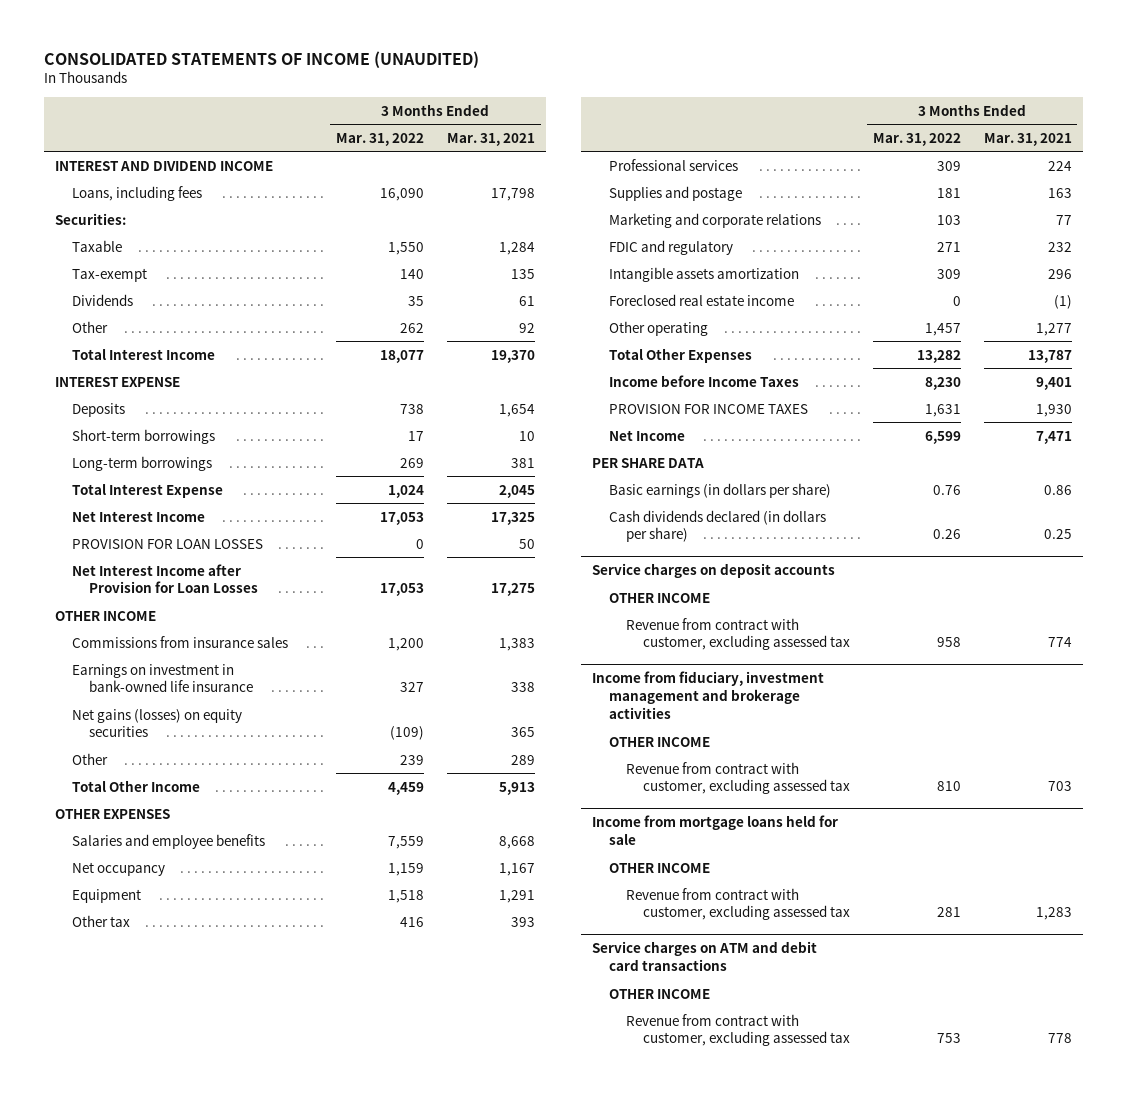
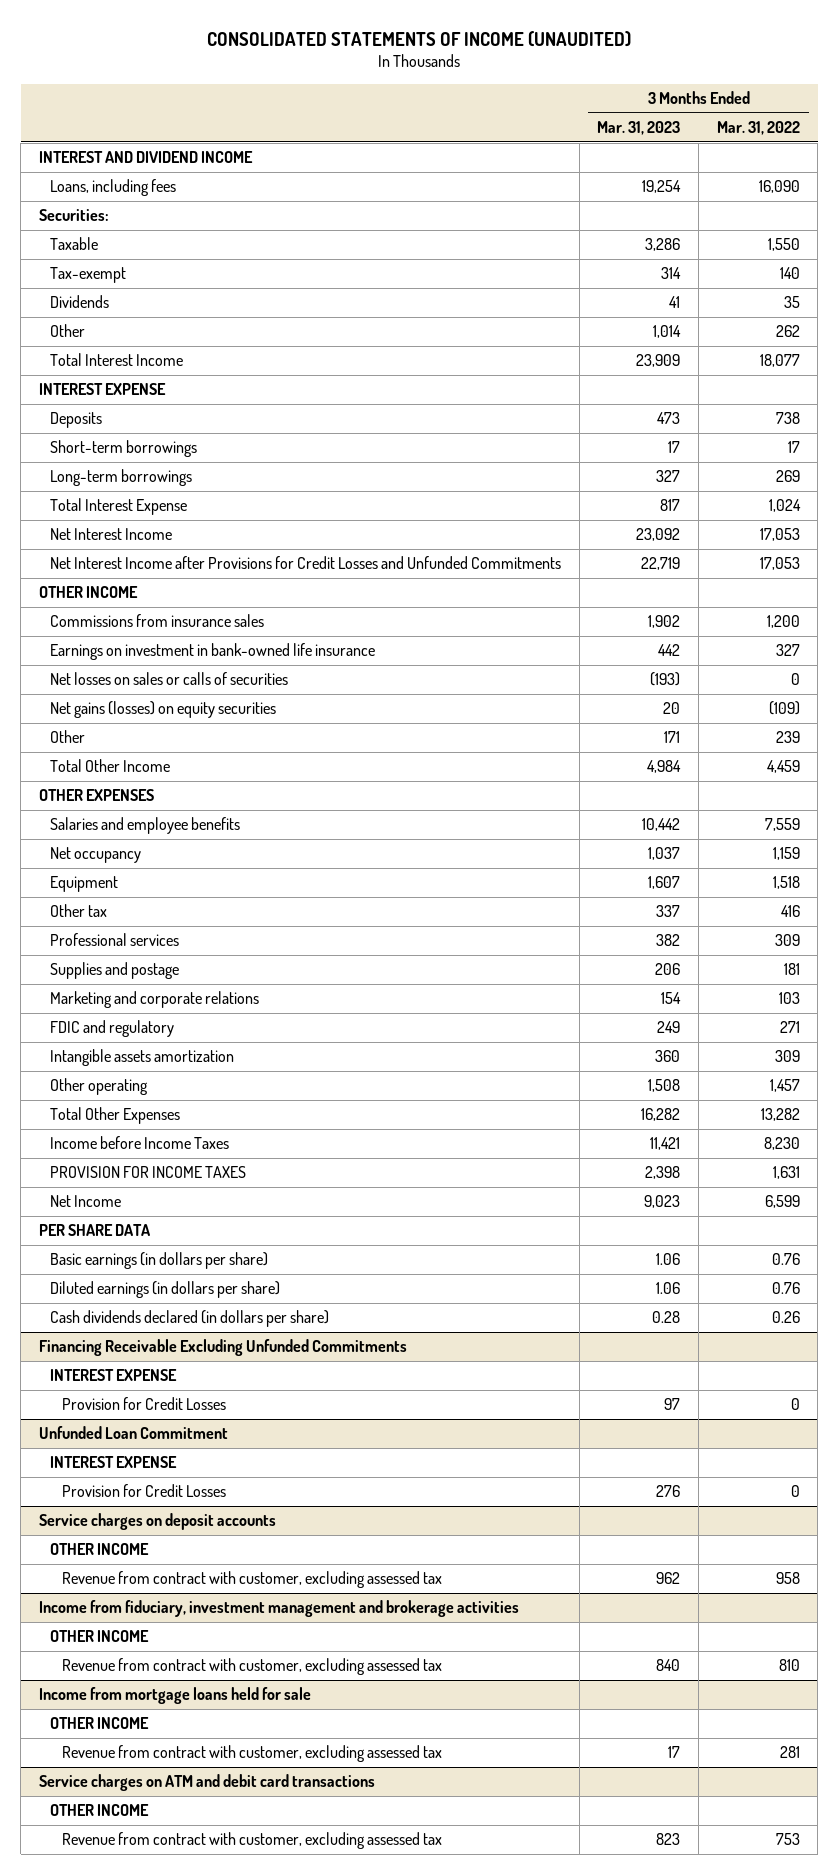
[446,132,535,146] Mar. 31, 2021 -> none
none -> [597,121,681,136] Mar. 31, 2023
[71,538,263,549] PROVISION FOR LOAN LOSSES -> none
[71,563,258,594] Net Interest Income after Provision for Loan Losses -> [50,556,562,570] Net Interest Income after Provisions for Credit Losses and Unfunded Commitments
none -> [50,672,289,686] Net losses on sales or calls of securities
[608,293,794,306] Foreclosed real estate income -> none
none -> [50,1281,281,1299] Diluted earnings (in dollars per share)
none -> [38,1339,407,1357] Financing Receivable Excluding Unfunded Commitments
none -> [50,1369,178,1382] INTEREST EXPENSE
none -> [62,1397,227,1411] Provision for Credit Losses
none -> [38,1426,228,1440] Unfunded Loan Commitment
none -> [50,1456,178,1469] INTEREST EXPENSE
none -> [62,1484,227,1498] Provision for Credit Losses

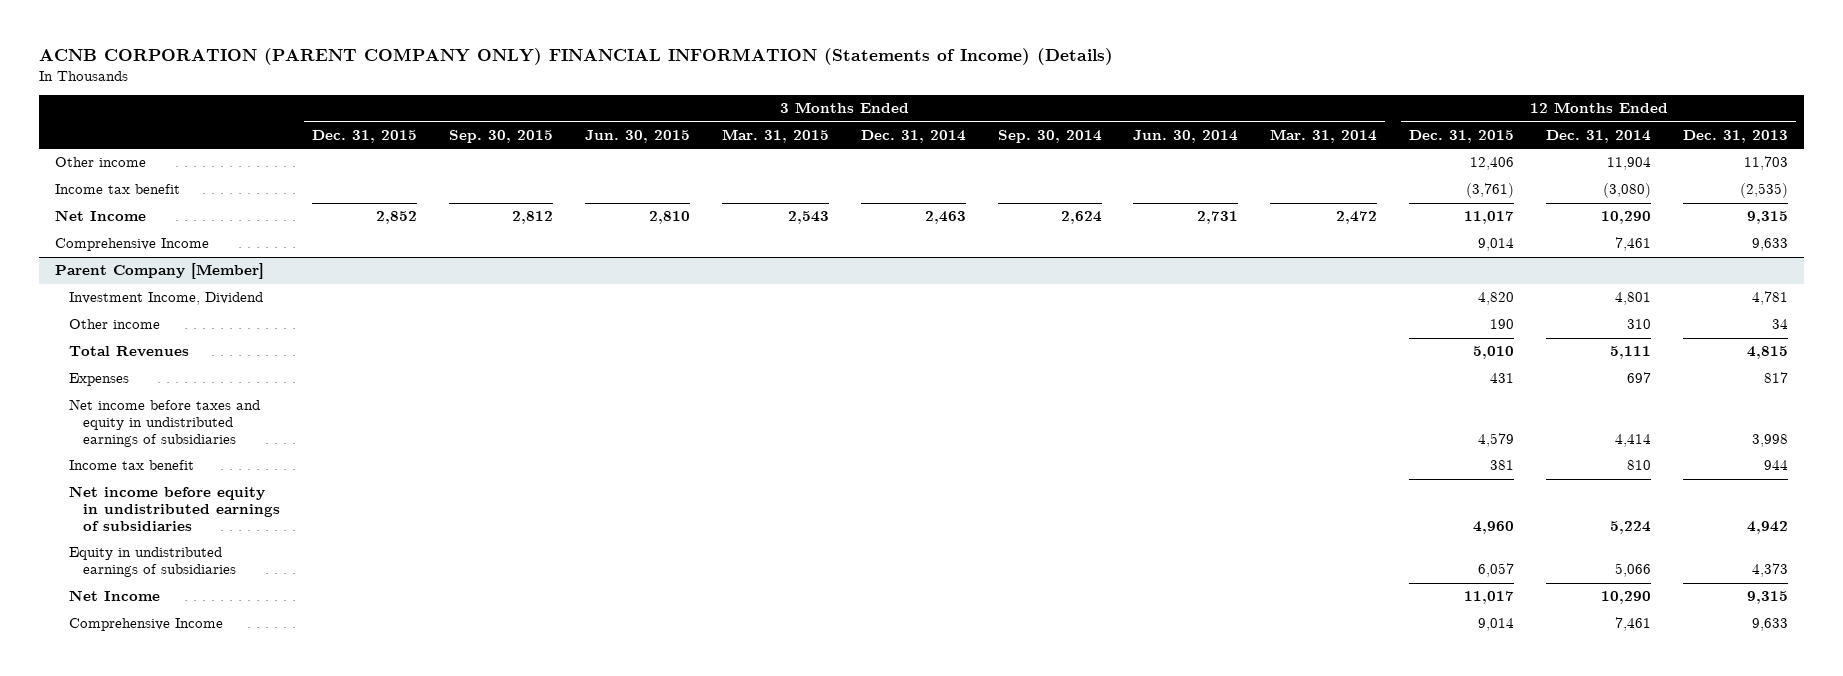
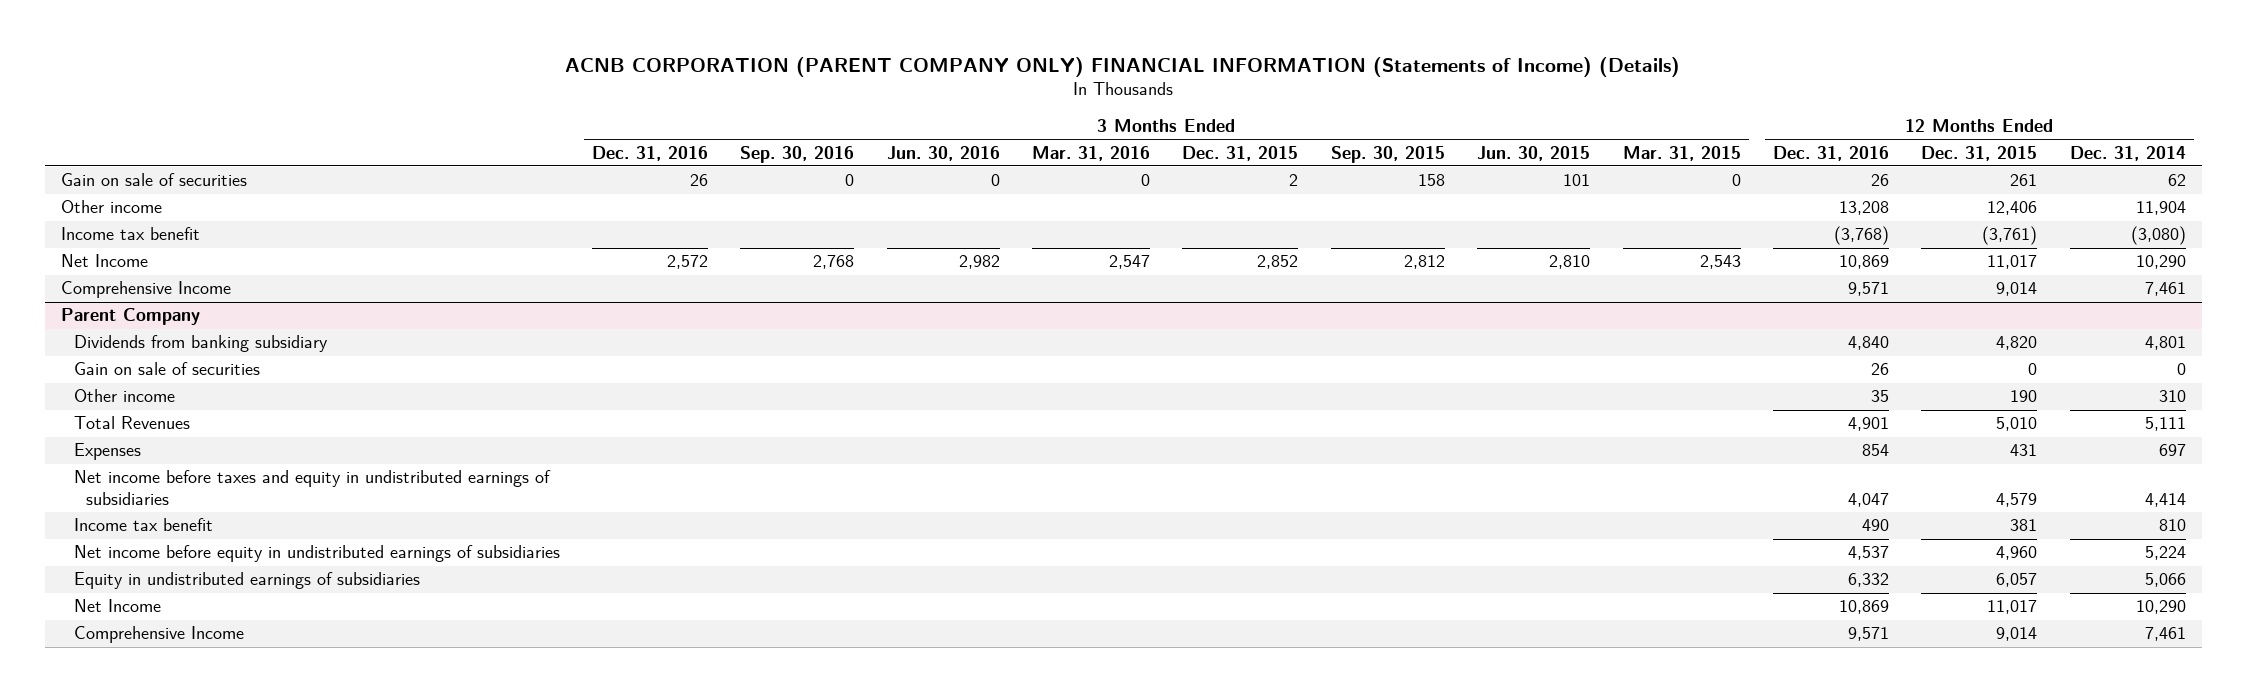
[860,129,966,143] Dec. 31, 2014 -> none
[997,129,1102,143] Sep. 30, 2014 -> none
[1133,129,1239,143] Jun. 30, 2014 -> none
[1270,128,1378,143] Mar. 31, 2014 -> none
[1683,129,1789,143] Dec. 31, 2013 -> none
none -> [591,145,708,161] Dec. 31, 2016
none -> [740,145,855,163] Sep. 30, 2016
none -> [886,145,1000,161] Jun. 30, 2016
none -> [1032,145,1151,161] Mar. 31, 2016
none -> [1772,145,1889,161] Dec. 31, 2016
none -> [60,173,247,187] Gain on sale of securities
[55,263,265,280] Parent Company [Member] -> [60,308,200,326] Parent Company
[69,292,264,306] Investment Income, Dividend -> [73,335,328,353] Dividends from banking subsidiary
none -> [73,362,260,376] Gain on sale of securities

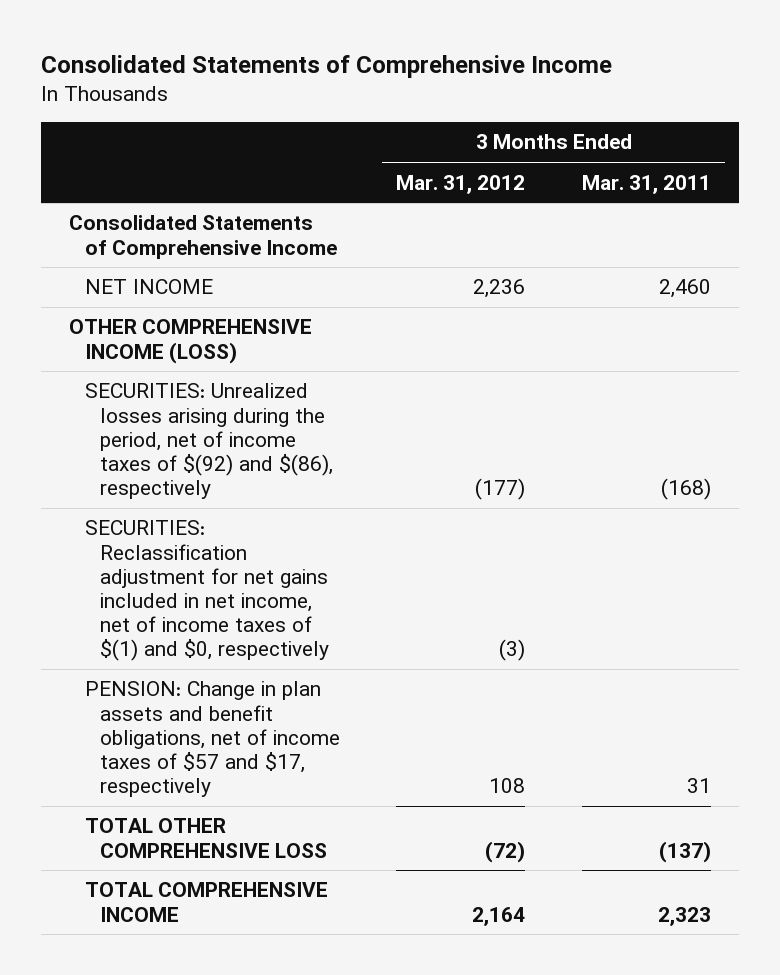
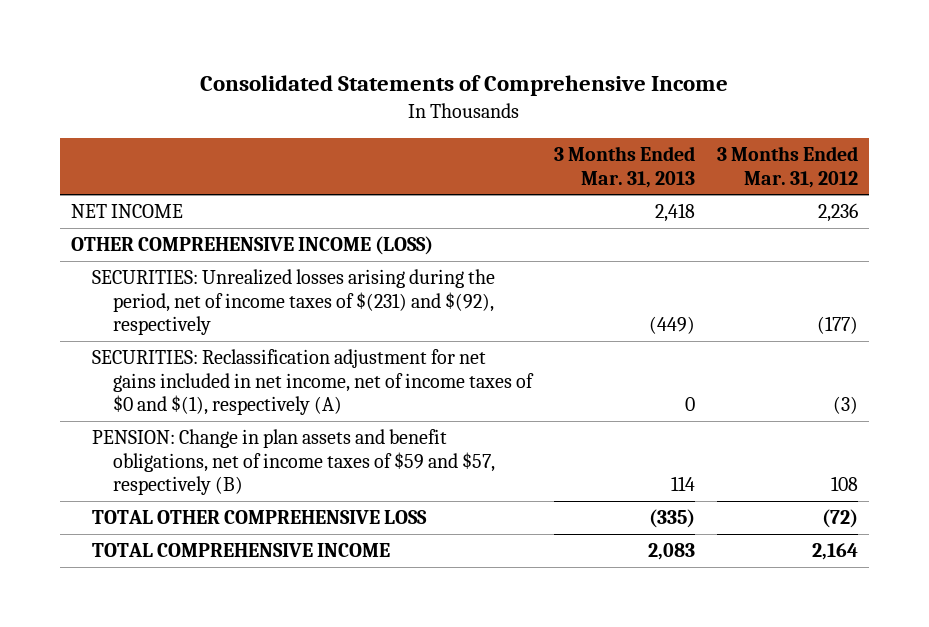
[581,174,711,194] Mar. 31, 2011 -> none
none -> [553,146,695,188] 3 Months Ended Mar. 31, 2013
[69,215,337,259] Consolidated Statements of Comprehensive Income -> none
[84,383,333,500] SECURITIES: Unrealized losses arising during the period, net of income taxes of $(92) and $(86), respectively -> [92,269,496,335] SECURITIES: Unrealized losses arising during the period, net of income taxes of $(231) and $(92), respectively
[84,520,329,662] SECURITIES: Reclassification adjustment for net gains included in net income, net of income taxes of $(1) and $0, respectively -> [92,349,535,415] SECURITIES: Reclassification adjustment for net gains included in net income, net of income taxes of $0 and $(1), respectively (A)
[84,681,340,798] PENSION: Change in plan assets and benefit obligations, net of income taxes of $57 and $17, respectively -> [92,429,496,495] PENSION: Change in plan assets and benefit obligations, net of income taxes of $59 and $57, respectively (B)

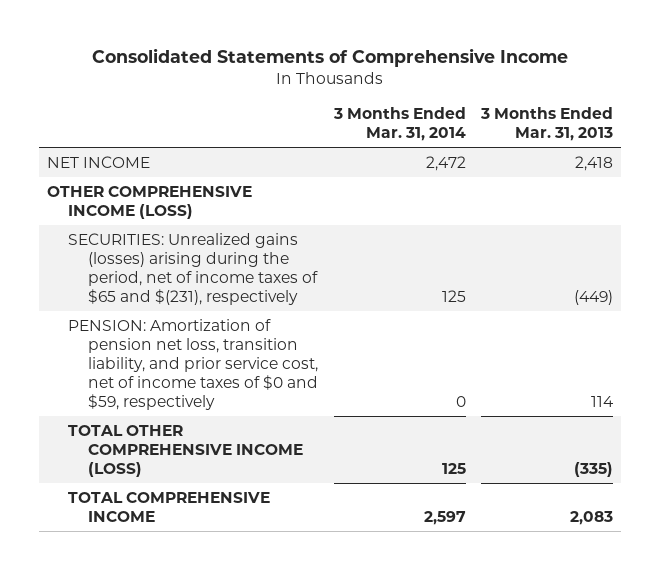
[716,146,858,188] 3 Months Ended Mar. 31, 2012 -> none
none -> [332,106,466,141] 3 Months Ended Mar. 31, 2014
[92,349,535,415] SECURITIES: Reclassification adjustment for net gains included in net income, net of income taxes of $0 and $(1), respectively (A) -> none
[92,269,496,335] SECURITIES: Unrealized losses arising during the period, net of income taxes of $(231) and $(92), respectively -> [67,233,319,305] SECURITIES: Unrealized gains (losses) arising during the period, net of income taxes of $65 and $(231), respectively
[92,429,496,495] PENSION: Change in plan assets and benefit obligations, net of income taxes of $59 and $57, respectively (B) -> [67,319,319,410] PENSION: Amortization of pension net loss, transition liability, and prior service cost, net of income taxes of $0 and $59, respectively
[92,510,428,525] TOTAL OTHER COMPREHENSIVE LOSS -> [67,425,304,477] TOTAL OTHER COMPREHENSIVE INCOME (LOSS)

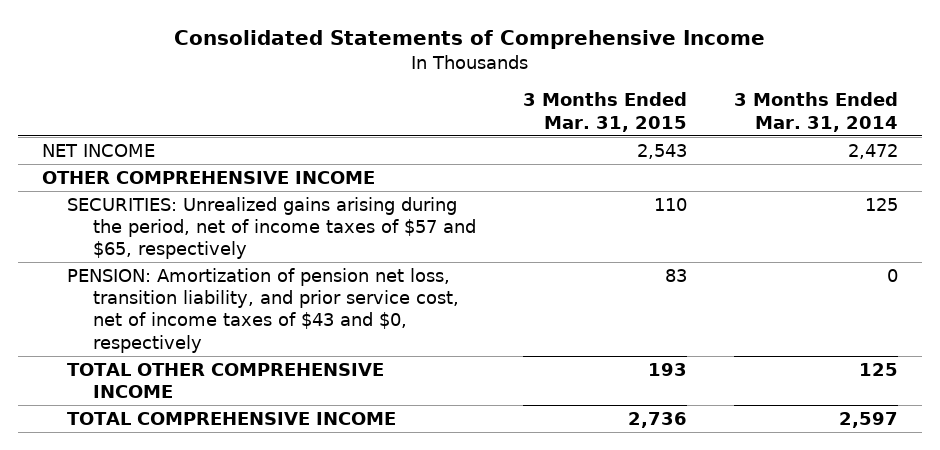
[480,106,614,141] 3 Months Ended Mar. 31, 2013 -> none
none -> [523,92,688,132] 3 Months Ended Mar. 31, 2015
[46,186,252,219] OTHER COMPREHENSIVE INCOME (LOSS) -> [41,170,375,184] OTHER COMPREHENSIVE INCOME
[67,233,319,305] SECURITIES: Unrealized gains (losses) arising during the period, net of income taxes of $65 and $(231), respectively -> [67,196,476,260] SECURITIES: Unrealized gains arising during the period, net of income taxes of $57 and $65, respectively
[67,319,319,410] PENSION: Amortization of pension net loss, transition liability, and prior service cost, net of income taxes of $0 and $59, respectively -> [67,267,459,353] PENSION: Amortization of pension net loss, transition liability, and prior service cost, net of income taxes of $43 and $0, respectively
[67,425,304,477] TOTAL OTHER COMPREHENSIVE INCOME (LOSS) -> [67,362,385,399] TOTAL OTHER COMPREHENSIVE INCOME

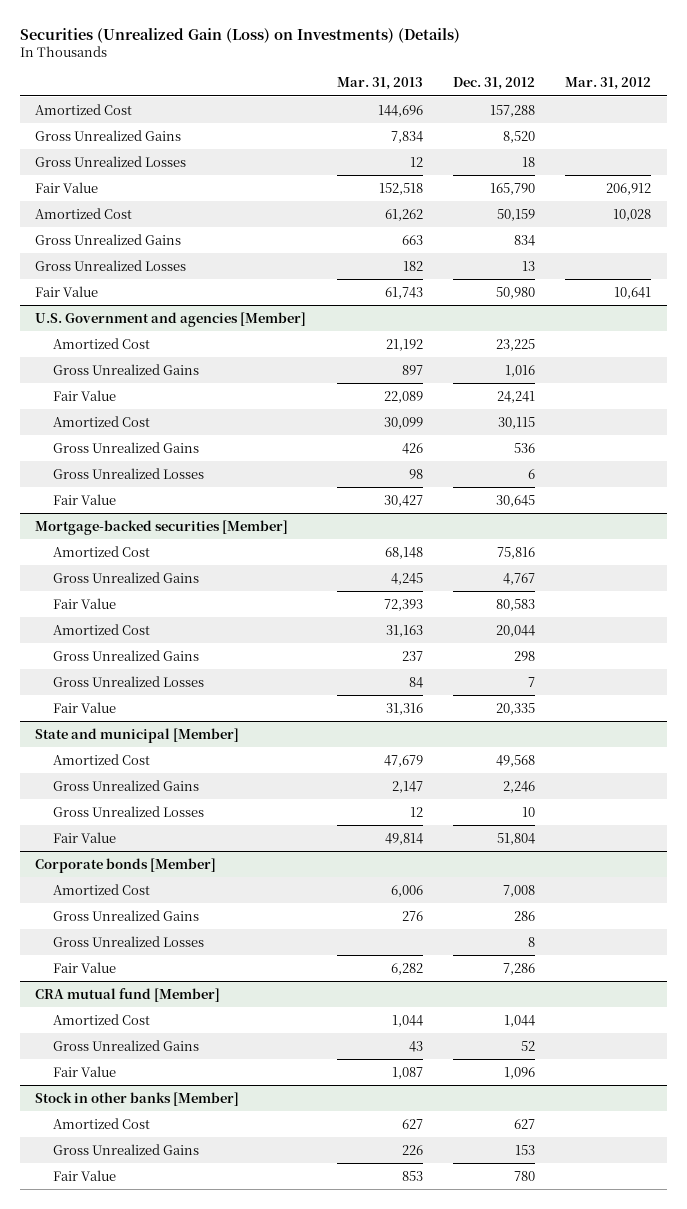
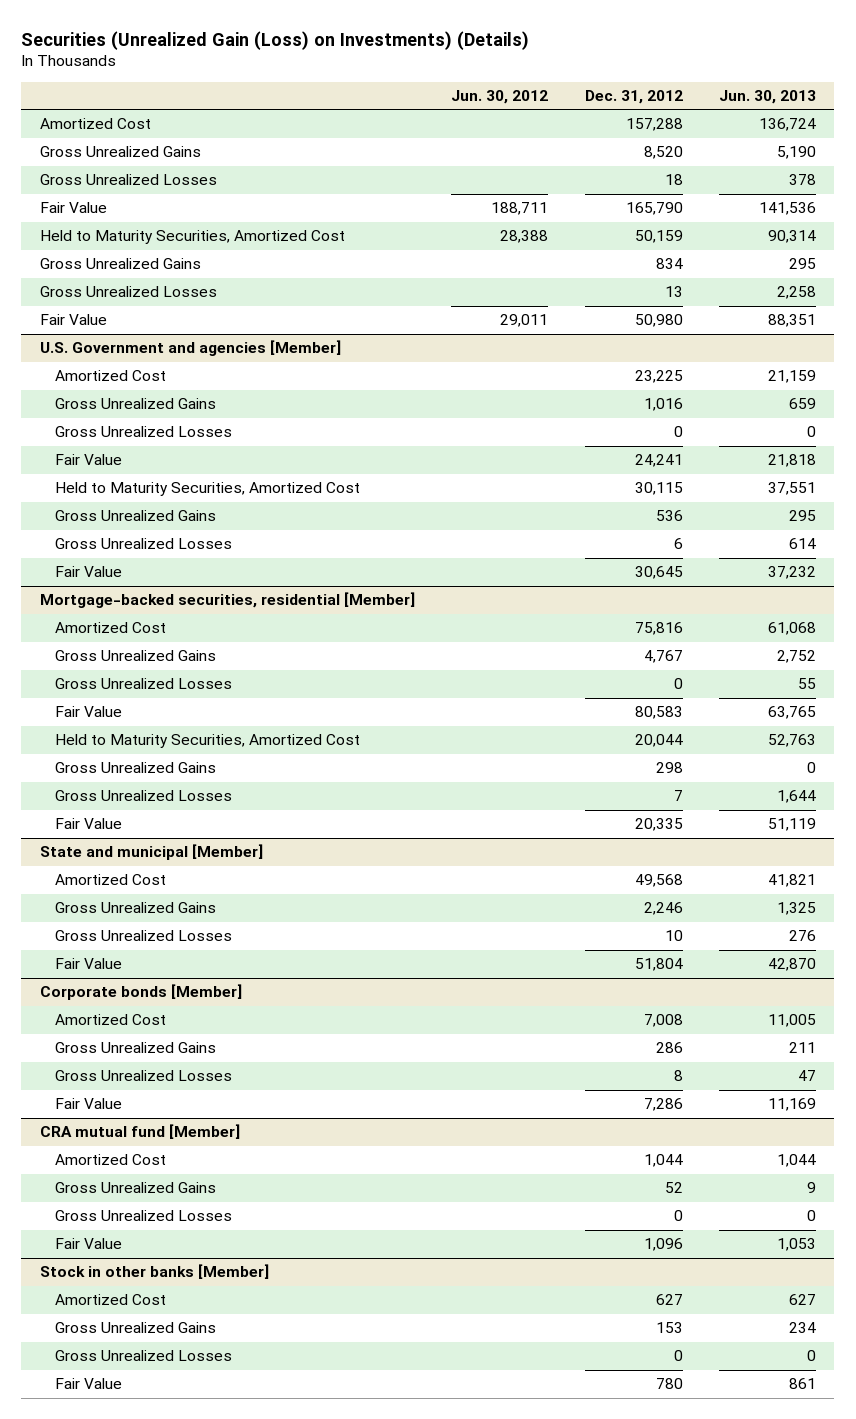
[336,77,423,91] Mar. 31, 2013 -> none
[565,77,652,91] Mar. 31, 2012 -> none
none -> [451,90,549,105] Jun. 30, 2012
none -> [719,90,817,105] Jun. 30, 2013
[35,207,133,219] Amortized Cost -> [39,230,345,245] Held to Maturity Securities, Amortized Cost
none -> [54,426,232,438] Gross Unrealized Losses
[52,415,150,427] Amortized Cost -> [54,482,360,497] Held to Maturity Securities, Amortized Cost
[35,519,289,535] Mortgage-backed securities [Member] -> [39,592,415,609] Mortgage-backed securities, residential [Member]
none -> [54,678,232,690] Gross Unrealized Losses
[52,623,150,635] Amortized Cost -> [54,734,360,749] Held to Maturity Securities, Amortized Cost
none -> [54,1210,232,1222] Gross Unrealized Losses
none -> [54,1350,232,1362] Gross Unrealized Losses

